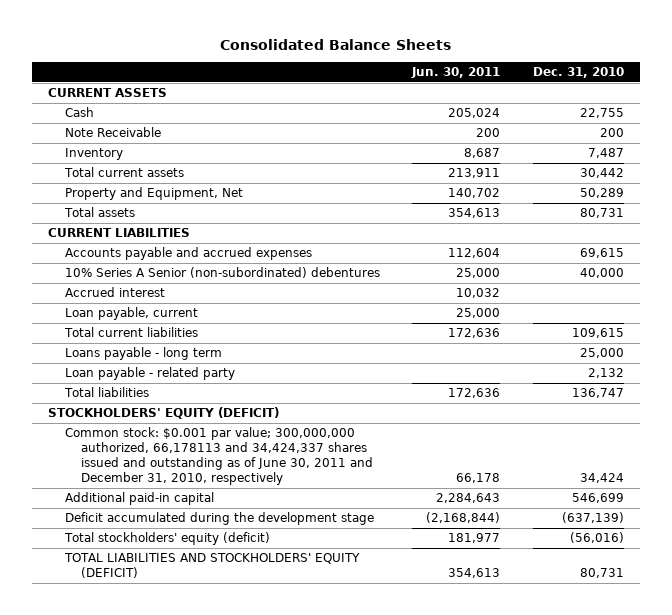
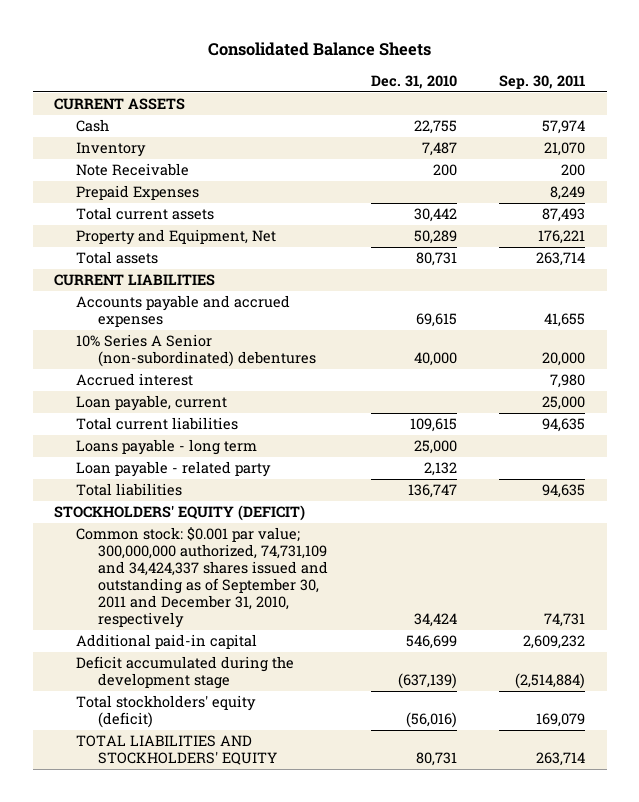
[411,66,501,78] Jun. 30, 2011 -> none
none -> [499,74,586,89] Sep. 30, 2011
[64,127,161,138] Note Receivable -> [75,163,189,177] Note Receivable
none -> [75,185,199,201] Prepaid Expenses
[64,427,374,486] Common stock: $0.001 par value; 300,000,000 authorized, 66,178113 and 34,424,337 shares issued and outstanding as of June 30, 2011 and December 31, 2010, respectively -> [75,527,328,628] Common stock: $0.001 par value; 300,000,000 authorized, 74,731,109 and 34,424,337 shares issued and outstanding as of September 30, 2011 and December 31, 2010, respectively
[63,553,360,579] TOTAL LIABILITIES AND STOCKHOLDERS' EQUITY (DEFICIT) -> [75,735,277,766] TOTAL LIABILITIES AND STOCKHOLDERS' EQUITY

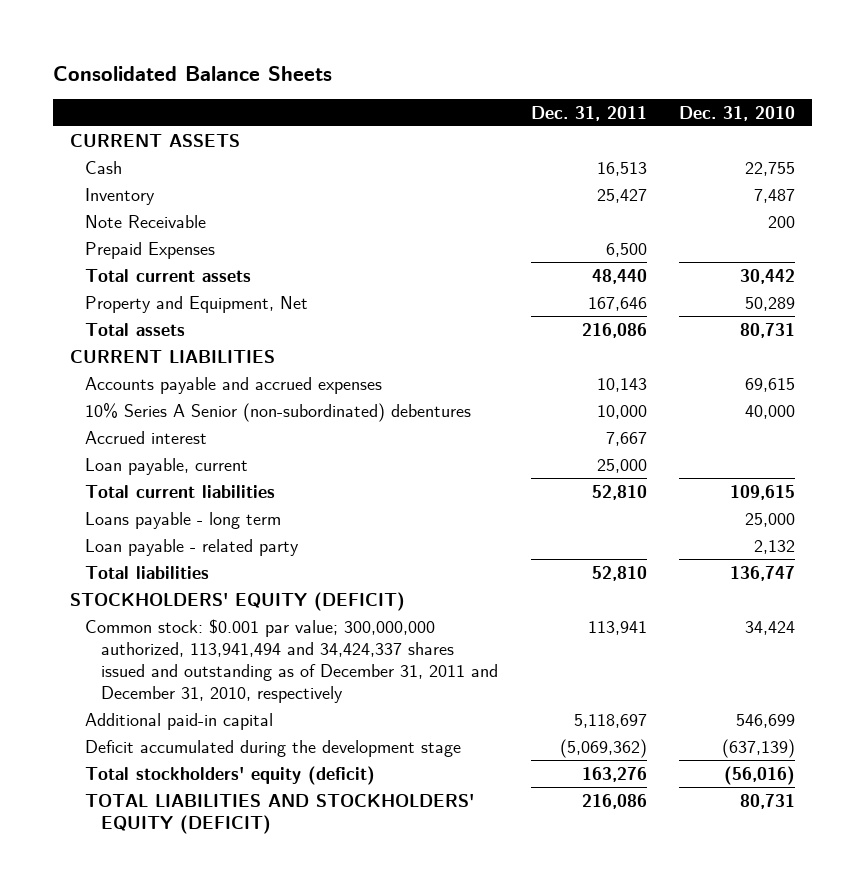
[499,74,586,89] Sep. 30, 2011 -> none
none -> [530,105,647,121] Dec. 31, 2011
[75,527,328,628] Common stock: $0.001 par value; 300,000,000 authorized, 74,731,109 and 34,424,337 shares issued and outstanding as of September 30, 2011 and December 31, 2010, respectively -> [85,618,499,703] Common stock: $0.001 par value; 300,000,000 authorized, 113,941,494 and 34,424,337 shares issued and outstanding as of December 31, 2011 and December 31, 2010, respectively
[75,735,277,766] TOTAL LIABILITIES AND STOCKHOLDERS' EQUITY -> [85,793,475,834] TOTAL LIABILITIES AND STOCKHOLDERS' EQUITY (DEFICIT)

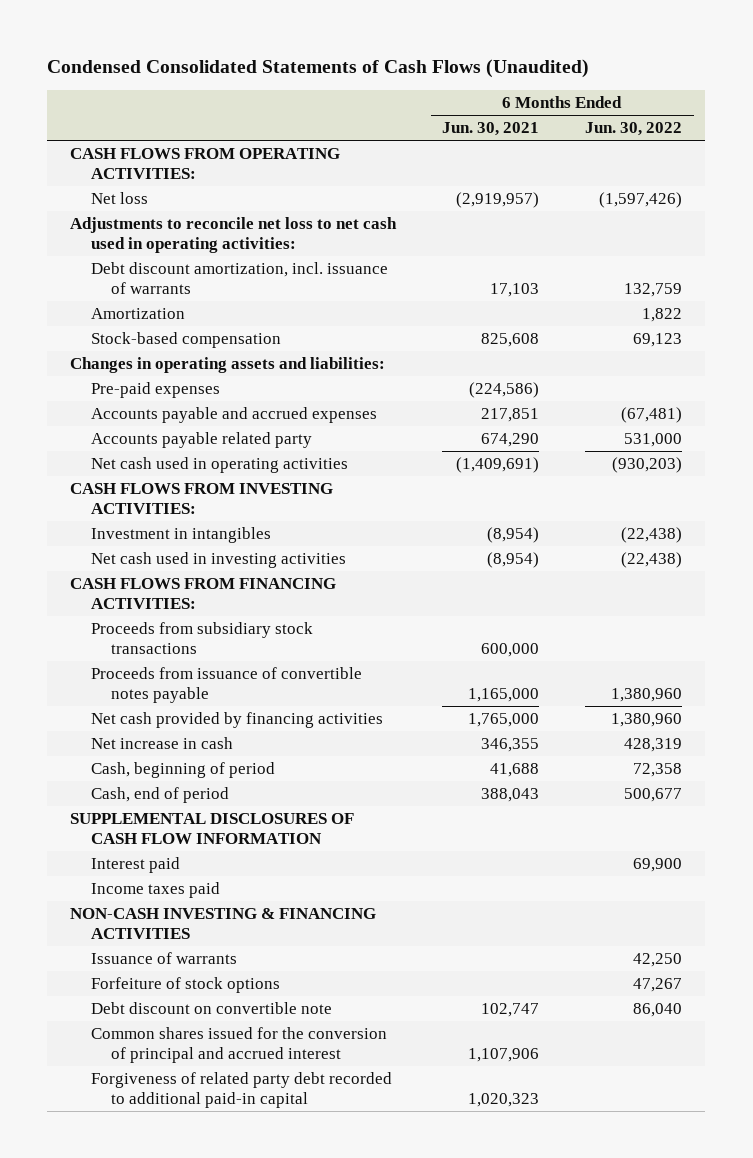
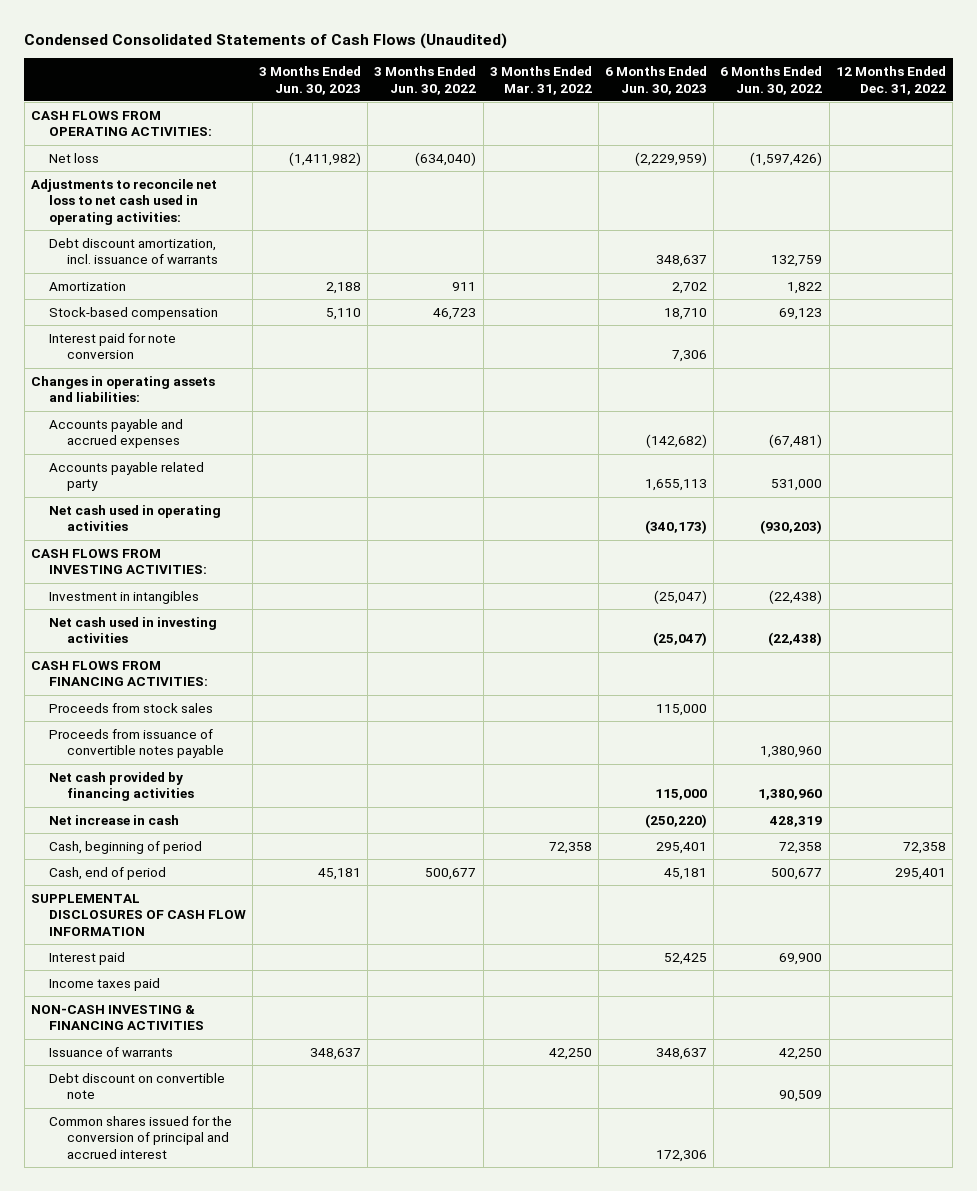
[442,122,540,137] Jun. 30, 2021 -> none
none -> [259,65,362,95] 3 Months Ended Jun. 30, 2023
none -> [374,65,477,95] 3 Months Ended Jun. 30, 2022
none -> [489,65,592,95] 3 Months Ended Mar. 31, 2022
none -> [605,65,708,95] 6 Months Ended Jun. 30, 2023
none -> [835,65,946,95] 12 Months Ended Dec. 31, 2022
none -> [48,332,176,360] Interest paid for note conversion
[90,382,220,399] Pre-paid expenses -> none
[90,622,313,655] Proceeds from subsidiary stock transactions -> [48,702,213,713] Proceeds from stock sales
[90,977,280,994] Forfeiture of stock options -> none
[633,1003,683,1018] 86,040 -> [779,1090,823,1103] 90,509
[90,1072,392,1109] Forgiveness of related party debt recorded to additional paid-in capital -> none

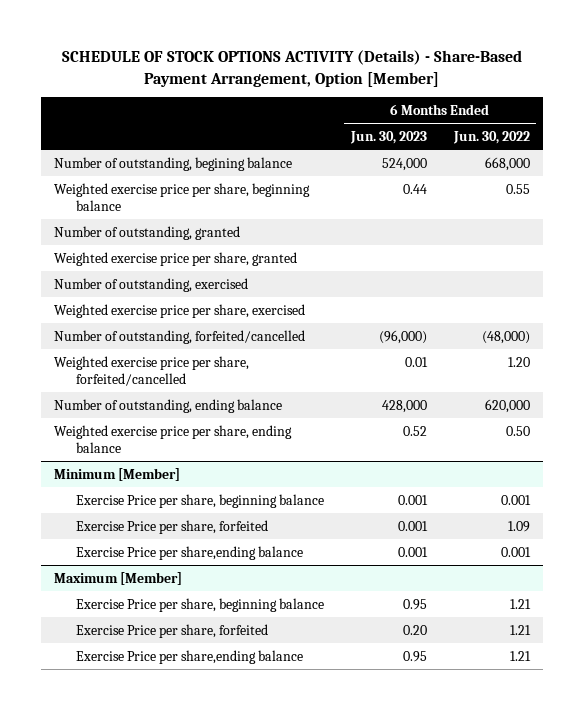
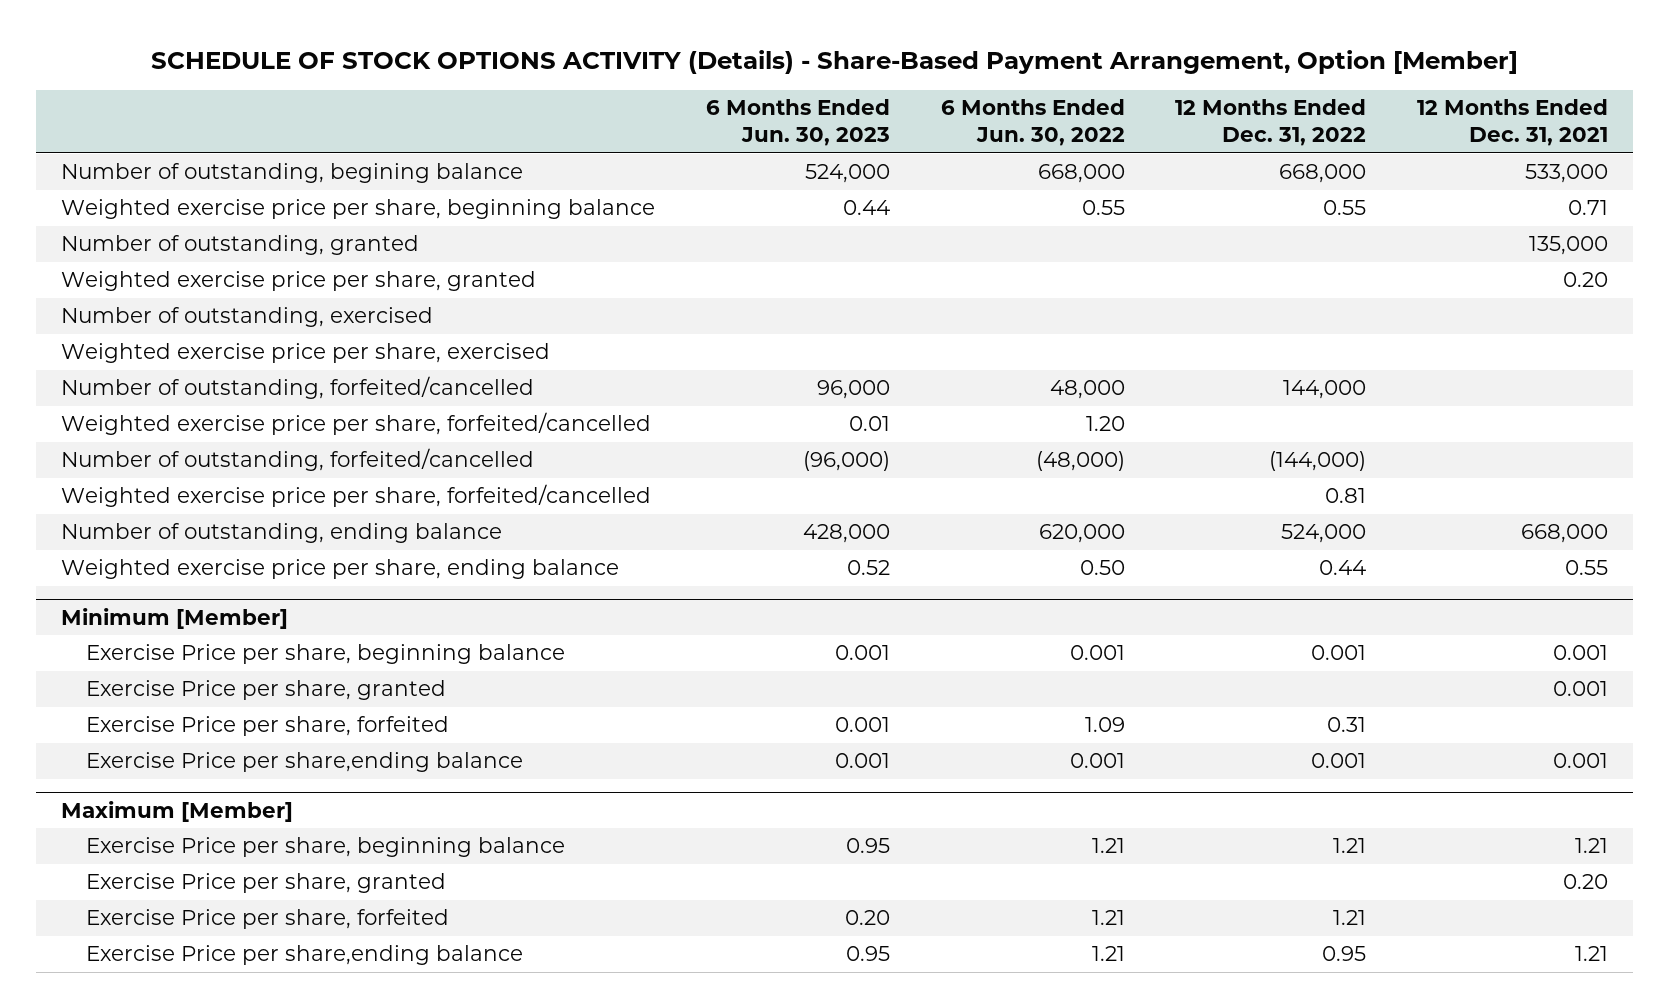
none -> [1175,99,1367,147] 12 Months Ended Dec. 31, 2022
none -> [1417,99,1609,147] 12 Months Ended Dec. 31, 2021
none -> [60,376,534,400] Number of outstanding, forfeited/cancelled
[54,329,306,344] Number of outstanding, forfeited/cancelled -> [60,448,534,472] Number of outstanding, forfeited/cancelled
none -> [60,484,651,508] Weighted exercise price per share, forfeited/cancelled
none -> [86,680,447,701] Exercise Price per share, granted
none -> [86,873,447,894] Exercise Price per share, granted

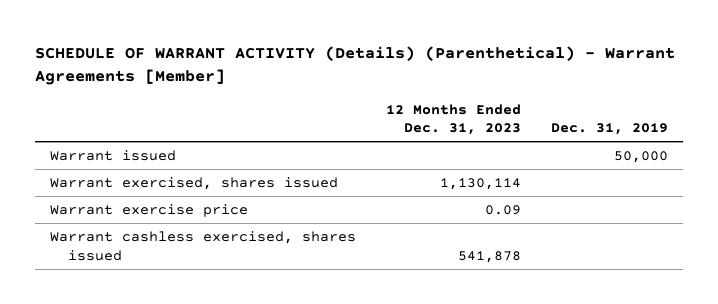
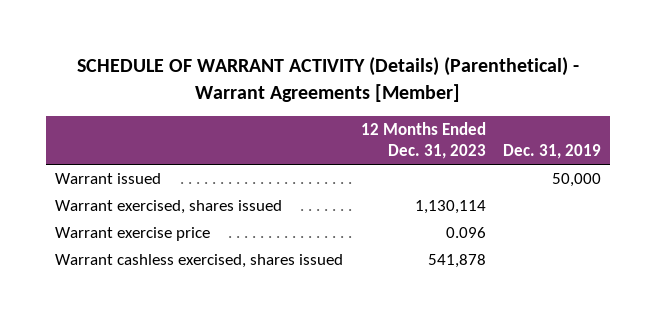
[485,205,522,216] 0.09 -> [445,227,486,239] 0.096

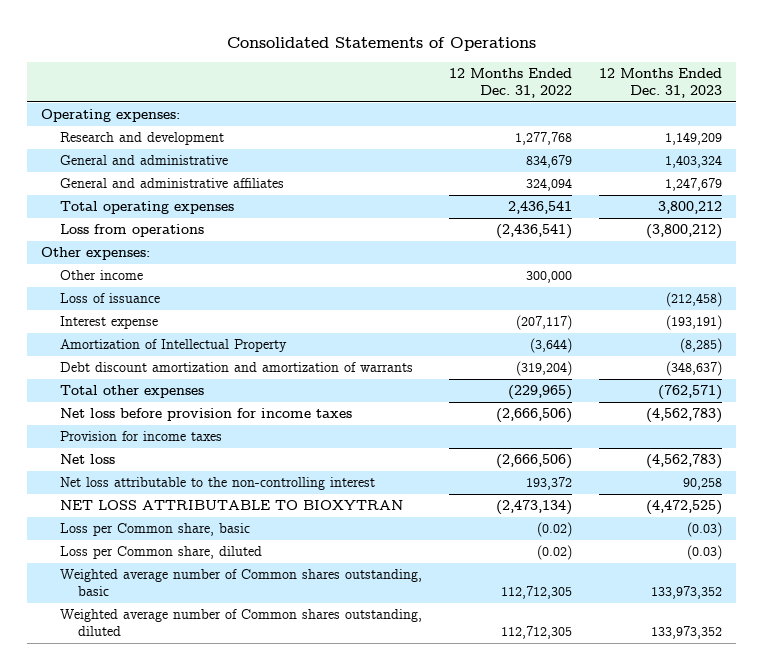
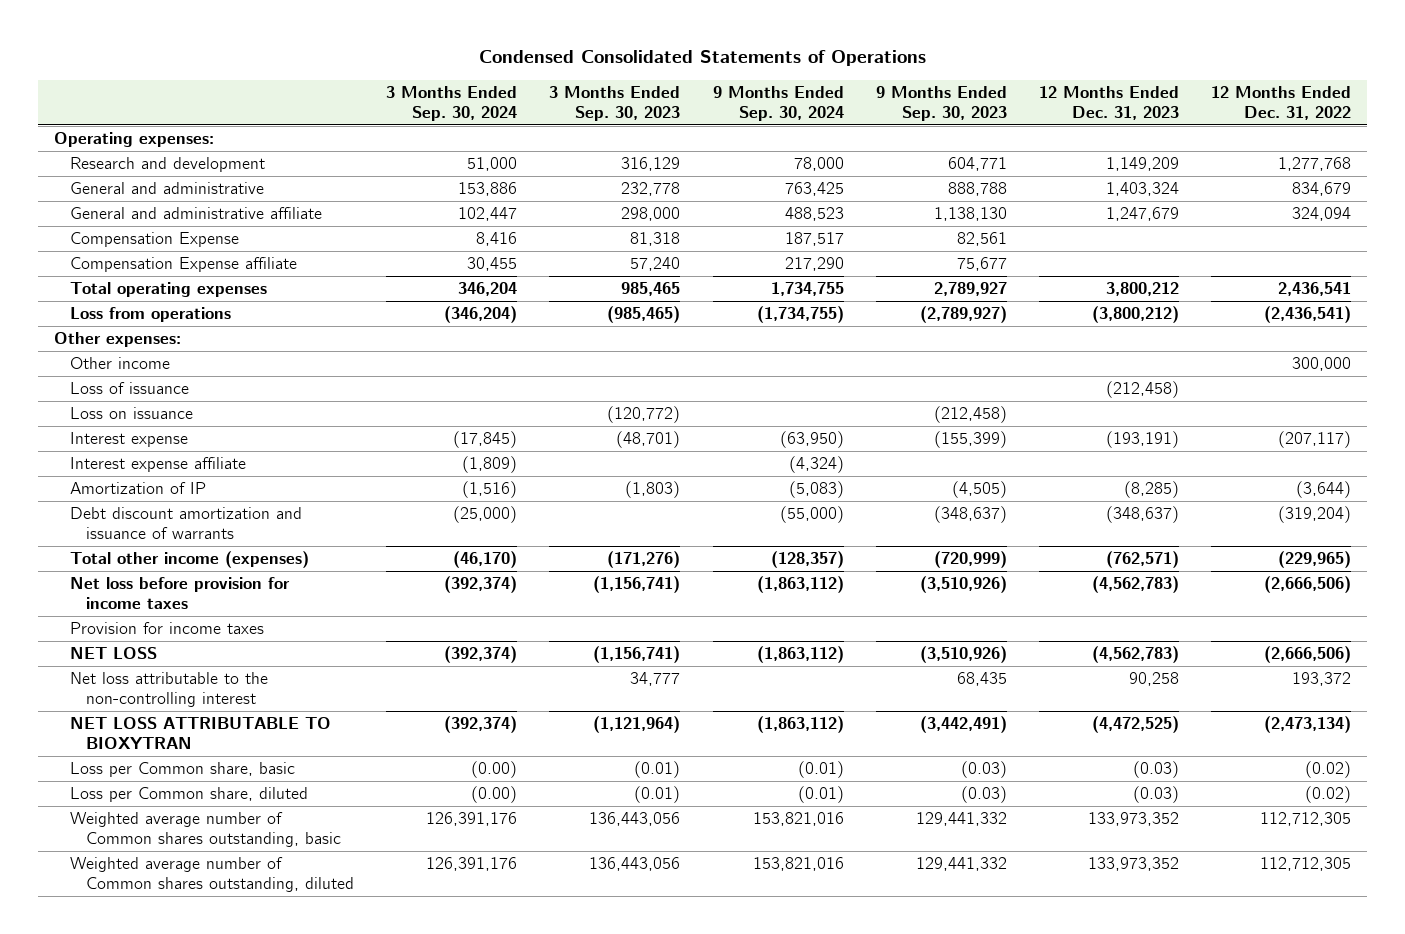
[226,37,536,52] Consolidated Statements of Operations -> [478,50,926,67] Condensed Consolidated Statements of Operations
none -> [386,86,518,122] 3 Months Ended Sep. 30, 2024
none -> [549,86,681,122] 3 Months Ended Sep. 30, 2023
none -> [712,86,844,122] 9 Months Ended Sep. 30, 2024
none -> [875,86,1007,122] 9 Months Ended Sep. 30, 2023
[59,178,284,189] General and administrative affiliates -> [70,207,323,220] General and administrative affiliate
none -> [70,232,240,248] Compensation Expense
none -> [70,257,298,273] Compensation Expense affiliate
none -> [70,407,194,420] Loss on issuance
none -> [70,457,247,473] Interest expense affiliate
[59,339,287,353] Amortization of Intellectual Property -> [70,482,207,495] Amortization of IP
[59,362,413,373] Debt discount amortization and amortization of warrants -> [70,507,303,540] Debt discount amortization and issuance of warrants
[59,385,204,399] Total other expenses -> [70,551,310,569] Total other income (expenses)
[59,454,115,465] Net loss -> [70,647,158,660] NET LOSS

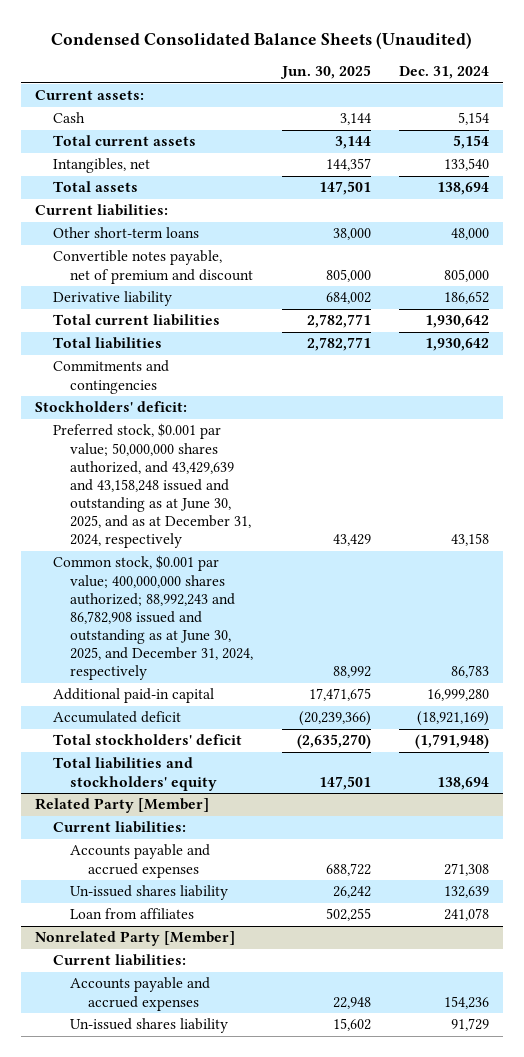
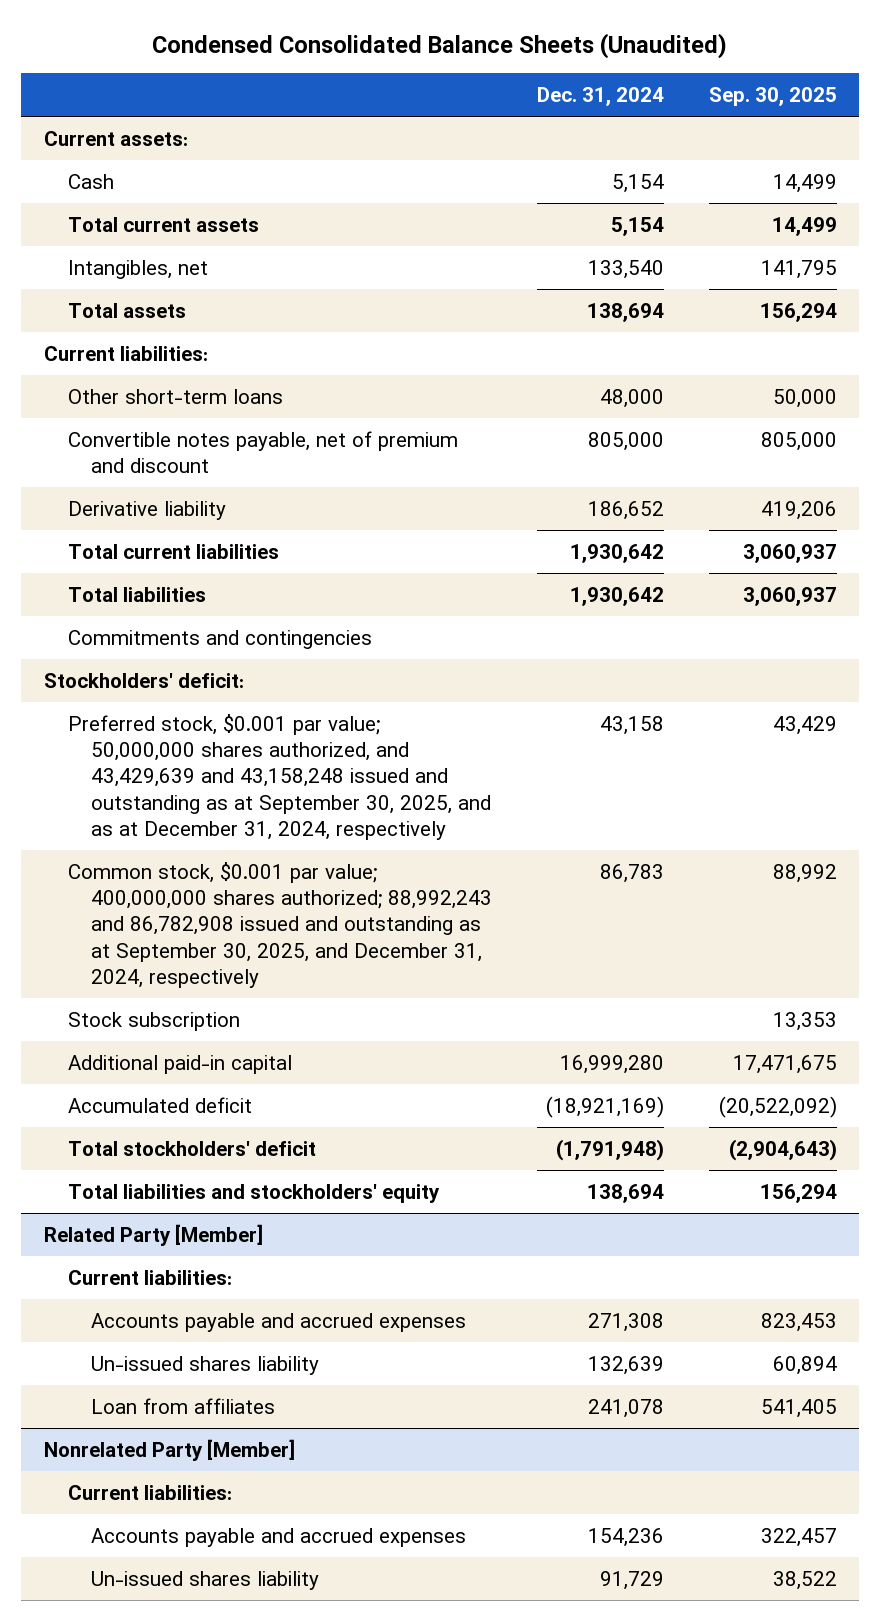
[279,65,371,80] Jun. 30, 2025 -> none
none -> [708,86,837,106] Sep. 30, 2025
[52,423,252,549] Preferred stock, $0.001 par value; 50,000,000 shares authorized, and 43,429,639 and 43,158,248 issued and outstanding as at June 30, 2025, and as at December 31, 2024, respectively -> [67,713,492,841] Preferred stock, $0.001 par value; 50,000,000 shares authorized, and 43,429,639 and 43,158,248 issued and outstanding as at September 30, 2025, and as at December 31, 2024, respectively
[52,555,254,681] Common stock, $0.001 par value; 400,000,000 shares authorized; 88,992,243 and 86,782,908 issued and outstanding as at June 30, 2025, and December 31, 2024, respectively -> [67,861,493,989] Common stock, $0.001 par value; 400,000,000 shares authorized; 88,992,243 and 86,782,908 issued and outstanding as at September 30, 2025, and December 31, 2024, respectively
none -> [67,1011,240,1031] Stock subscription

